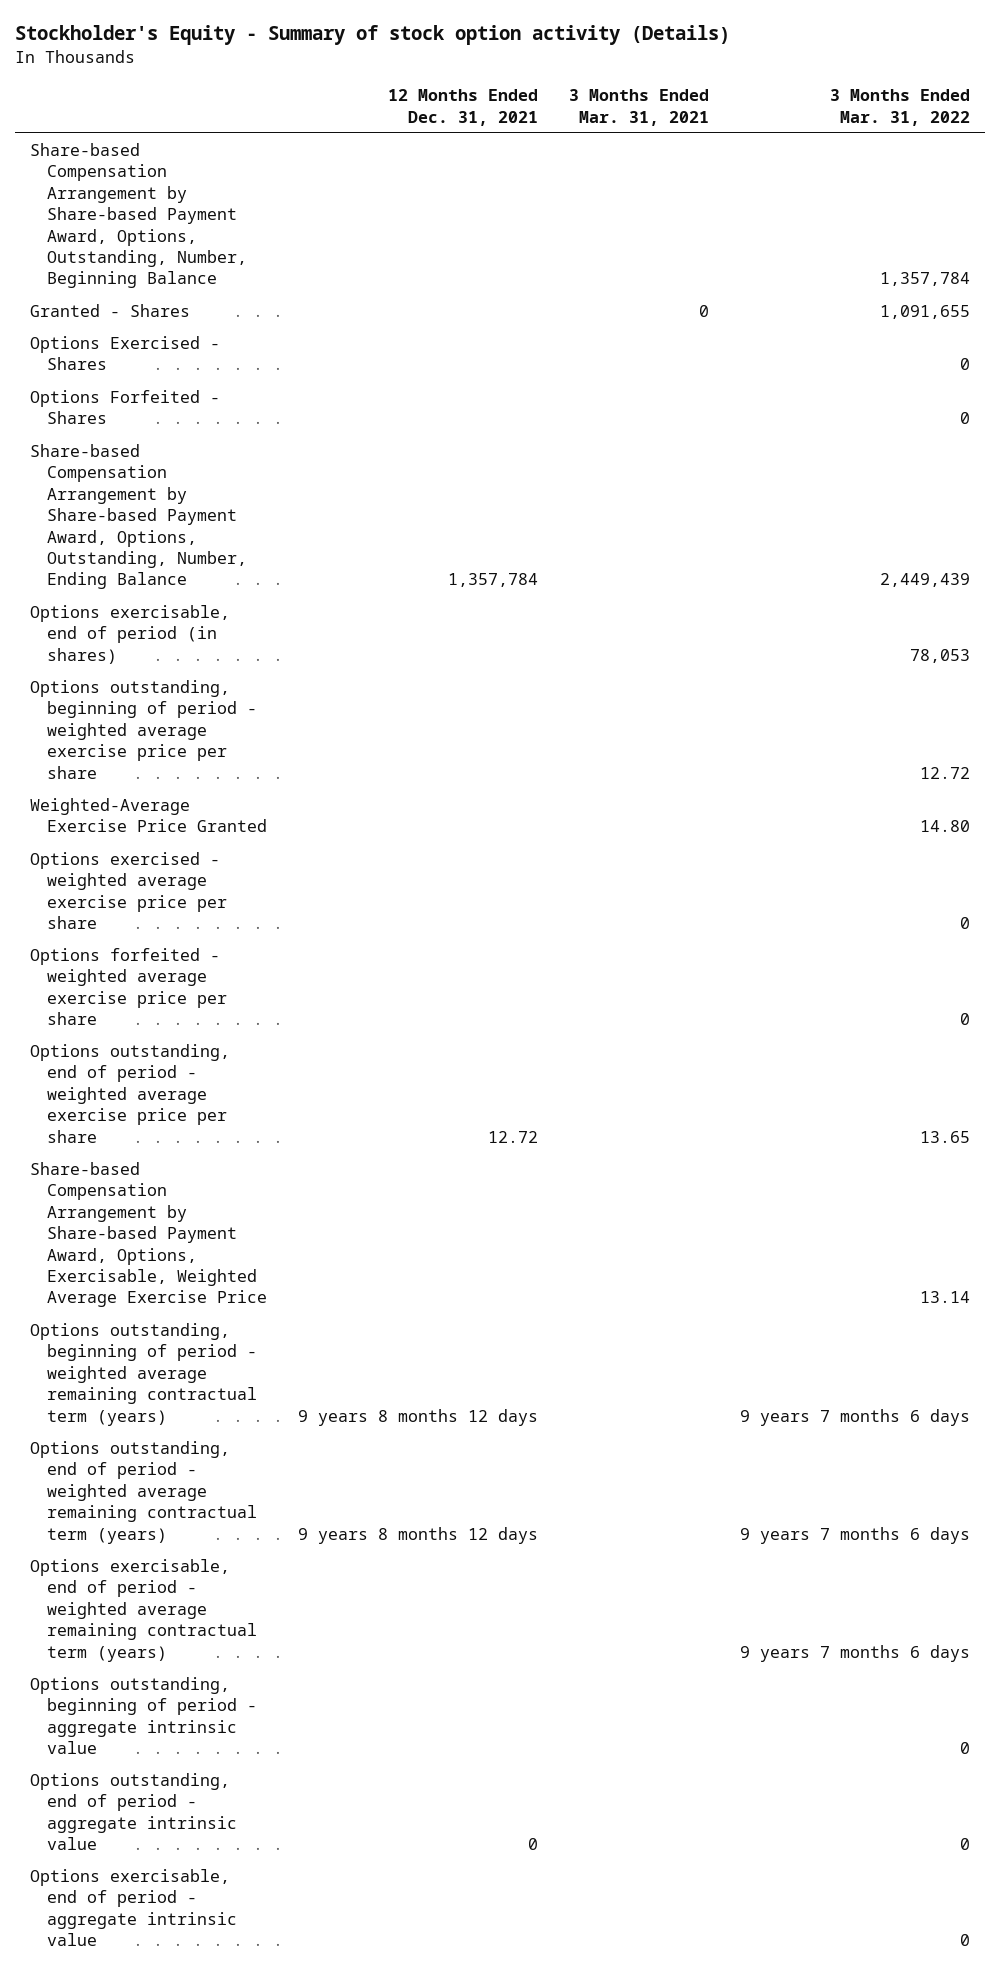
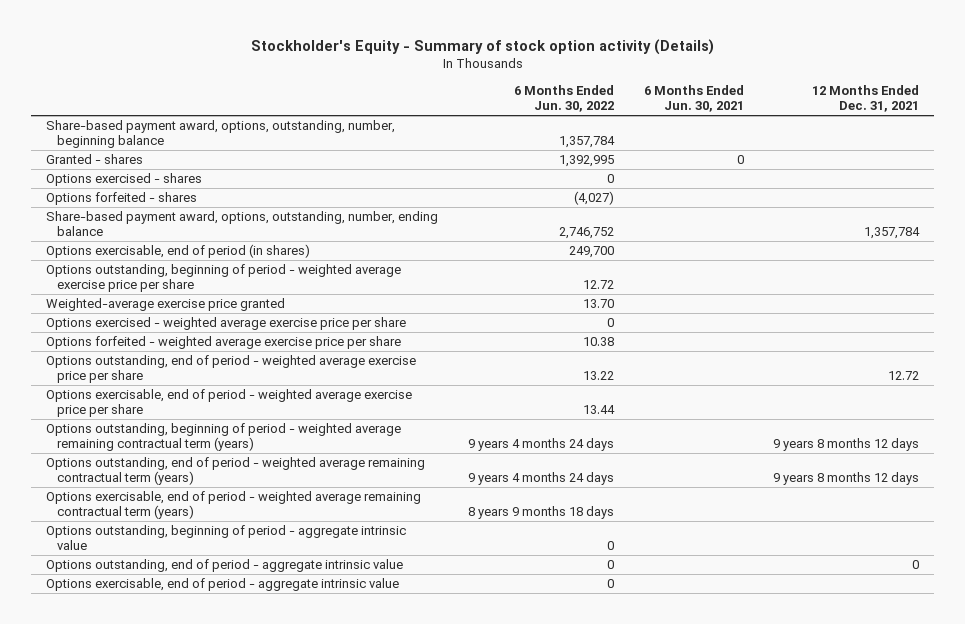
[568,89,709,126] 3 Months Ended Mar. 31, 2021 -> none
[829,89,970,126] 3 Months Ended Mar. 31, 2022 -> none
none -> [513,85,614,112] 6 Months Ended Jun. 30, 2022
none -> [643,85,744,112] 6 Months Ended Jun. 30, 2021
[29,143,248,289] Share-based Compensation Arrangement by Share-based Payment Award, Options, Outstanding, Number, Beginning Balance -> [46,120,396,148] Share-based payment award, options, outstanding, number, beginning balance
[29,304,190,318] Granted - Shares -> [46,154,144,165] Granted - shares
[29,336,220,371] Options Exercised - Shares -> [46,173,203,187] Options exercised - shares
[29,390,220,425] Options Forfeited - Shares -> [46,192,198,206] Options forfeited - shares
[29,444,248,590] Share-based Compensation Arrangement by Share-based Payment Award, Options, Outstanding, Number, Ending Balance -> [46,211,439,236] Share-based payment award, options, outstanding, number, ending balance
[29,798,268,833] Weighted-Average Exercise Price Granted -> [46,298,286,312] Weighted-average exercise price granted
[29,1162,268,1308] Share-based Compensation Arrangement by Share-based Payment Award, Options, Exercisable, Weighted Average Exercise Price -> [46,389,413,417] Options exercisable, end of period - weighted average exercise price per share

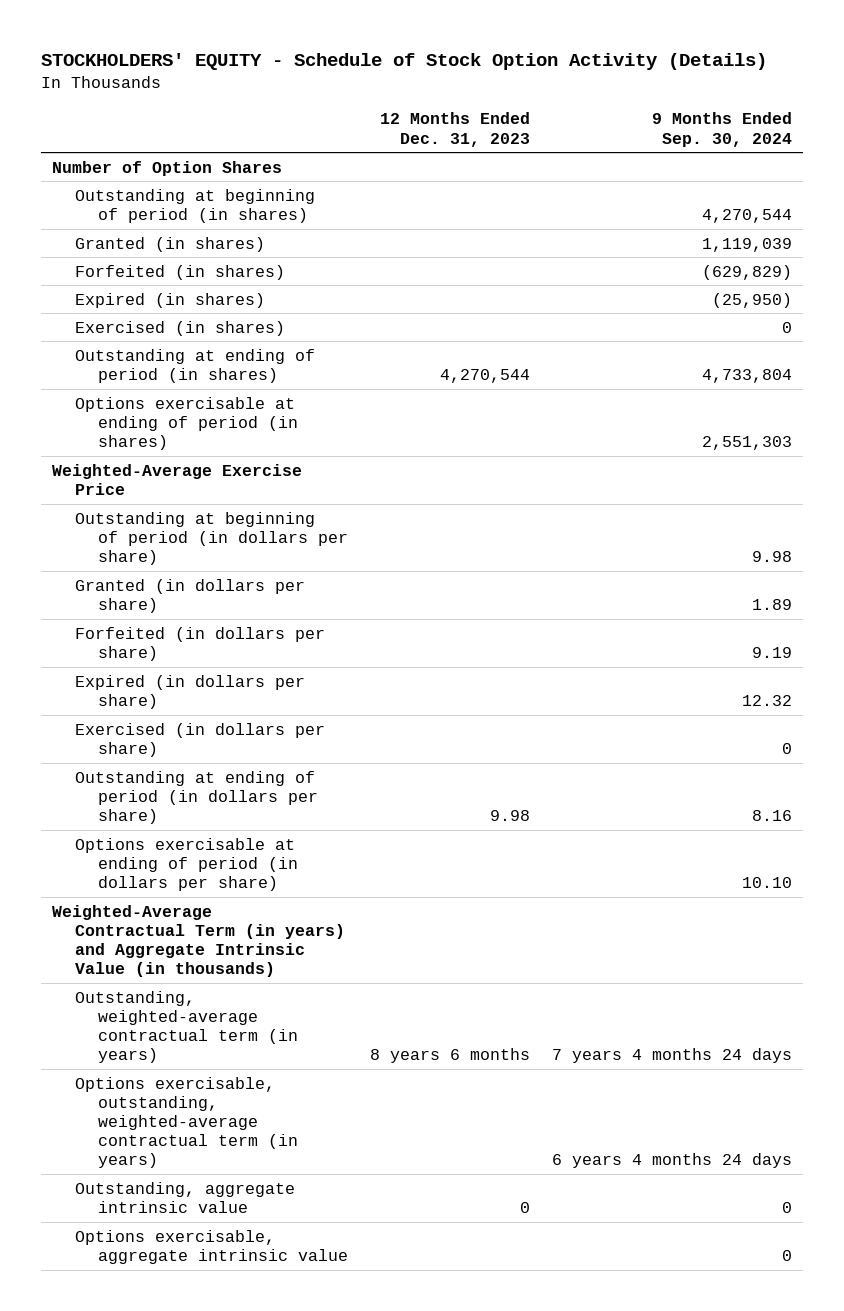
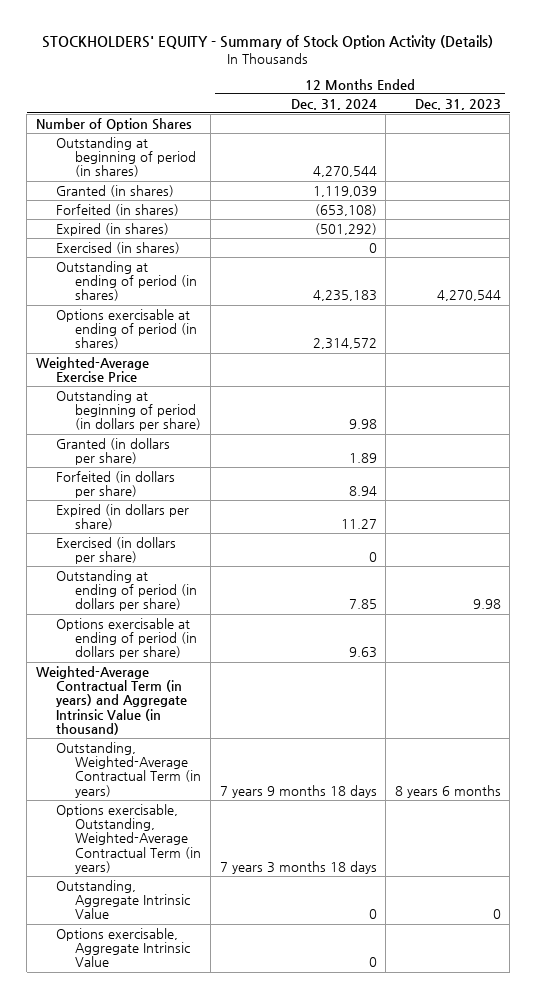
[40,53,767,71] STOCKHOLDERS' EQUITY - Schedule of Stock Option Activity (Details) -> [42,34,494,49] STOCKHOLDERS' EQUITY - Summary of Stock Option Activity (Details)
[652,112,793,147] 9 Months Ended Sep. 30, 2024 -> none
none -> [290,98,377,110] Dec. 31, 2024
[52,904,345,978] Weighted-Average Contractual Term (in years) and Aggregate Intrinsic Value (in thousands) -> [35,665,187,736] Weighted-Average Contractual Term (in years) and Aggregate Intrinsic Value (in thousand)
[74,990,298,1064] Outstanding, weighted-average contractual term (in years) -> [55,741,202,798] Outstanding, Weighted-Average Contractual Term (in years)
[74,1076,298,1169] Options exercisable, outstanding, weighted-average contractual term (in years) -> [55,803,202,875] Options exercisable, Outstanding, Weighted-Average Contractual Term (in years)
[74,1181,295,1213] Outstanding, aggregate intrinsic value -> [55,879,191,920] Outstanding, Aggregate Intrinsic Value
[74,1229,348,1264] Options exercisable, aggregate intrinsic value -> [55,927,191,968] Options exercisable, Aggregate Intrinsic Value

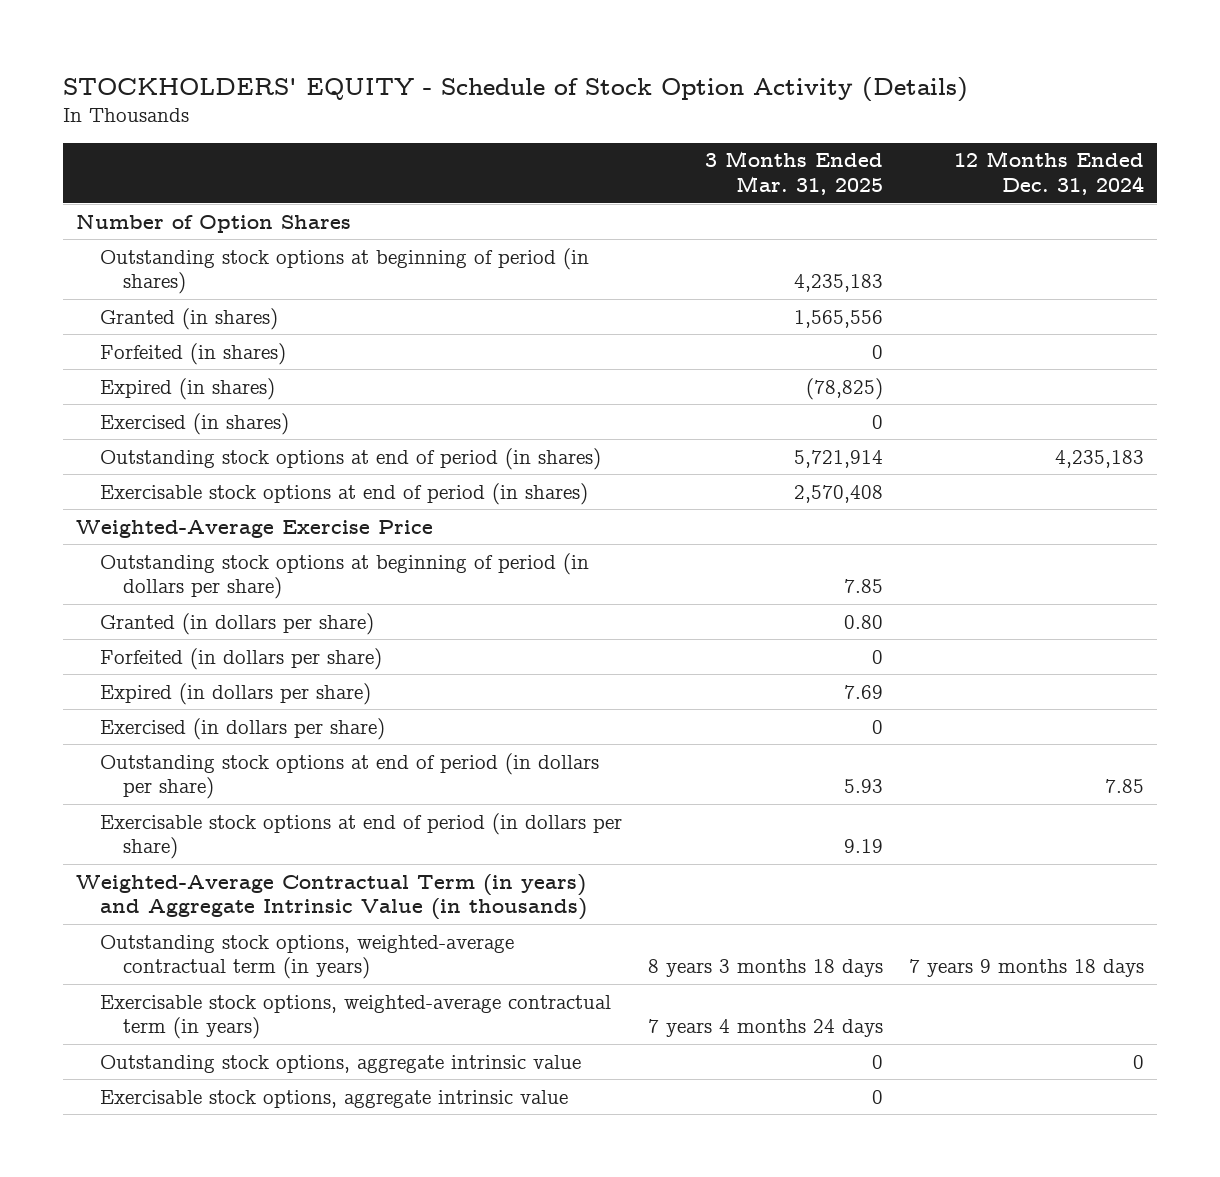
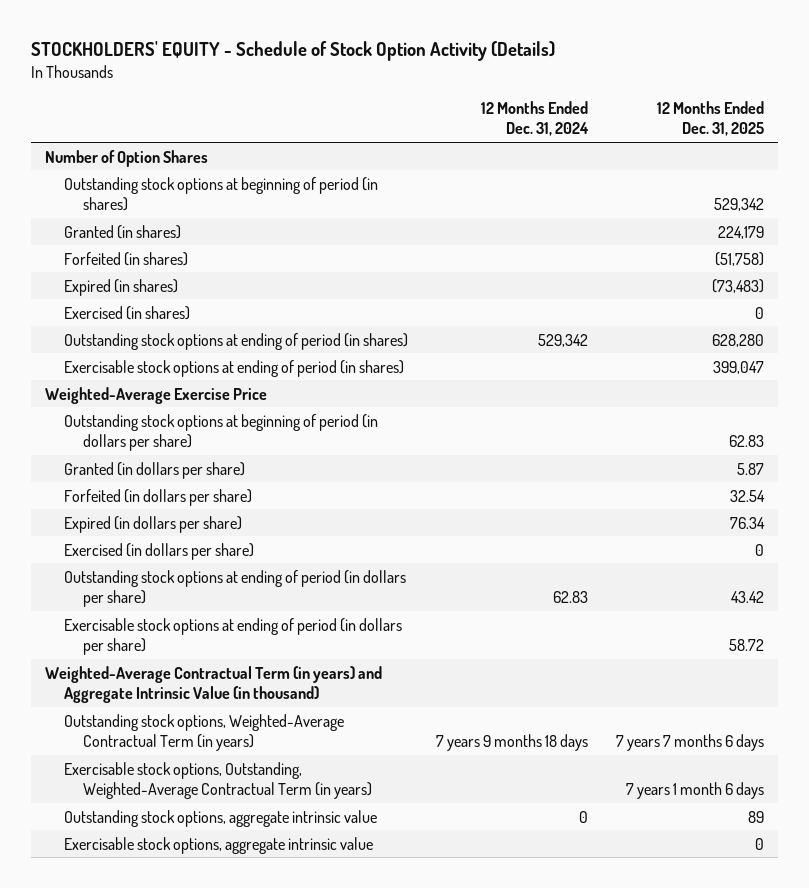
[704,151,883,196] 3 Months Ended Mar. 31, 2025 -> none
none -> [656,100,764,137] 12 Months Ended Dec. 31, 2025
[99,447,601,470] Outstanding stock options at end of period (in shares) -> [63,332,408,350] Outstanding stock options at ending of period (in shares)
[1055,449,1145,468] 4,235,183 -> [537,333,588,347] 529,342
[99,482,588,505] Exercisable stock options at end of period (in shares) -> [63,359,404,377] Exercisable stock options at ending of period (in shares)
[99,752,599,800] Outstanding stock options at end of period (in dollars per share) -> [63,569,406,608] Outstanding stock options at ending of period (in dollars per share)
[1105,779,1145,794] 7.85 -> [552,591,588,604] 62.83
[99,812,622,860] Exercisable stock options at end of period (in dollars per share) -> [63,617,402,656] Exercisable stock options at ending of period (in dollars per share)
[76,873,587,921] Weighted-Average Contractual Term (in years) and Aggregate Intrinsic Value (in thousands) -> [45,665,383,704] Weighted-Average Contractual Term (in years) and Aggregate Intrinsic Value (in thousand)
[99,934,514,980] Outstanding stock options, weighted-average contractual term (in years) -> [63,713,344,752] Outstanding stock options, Weighted-Average Contractual Term (in years)
[99,994,611,1040] Exercisable stock options, weighted-average contractual term (in years) -> [63,761,372,800] Exercisable stock options, Outstanding, Weighted-Average Contractual Term (in years)

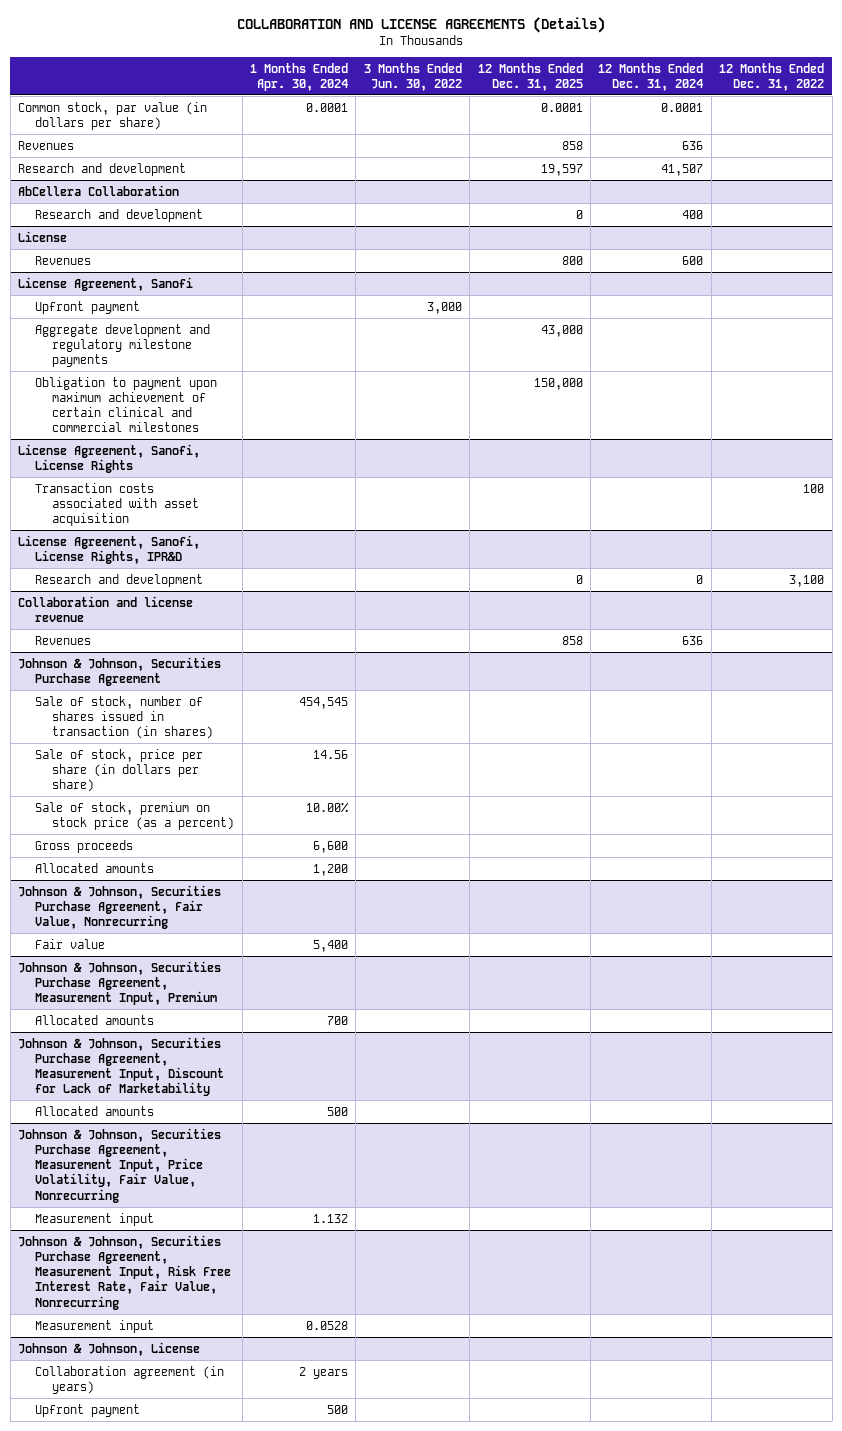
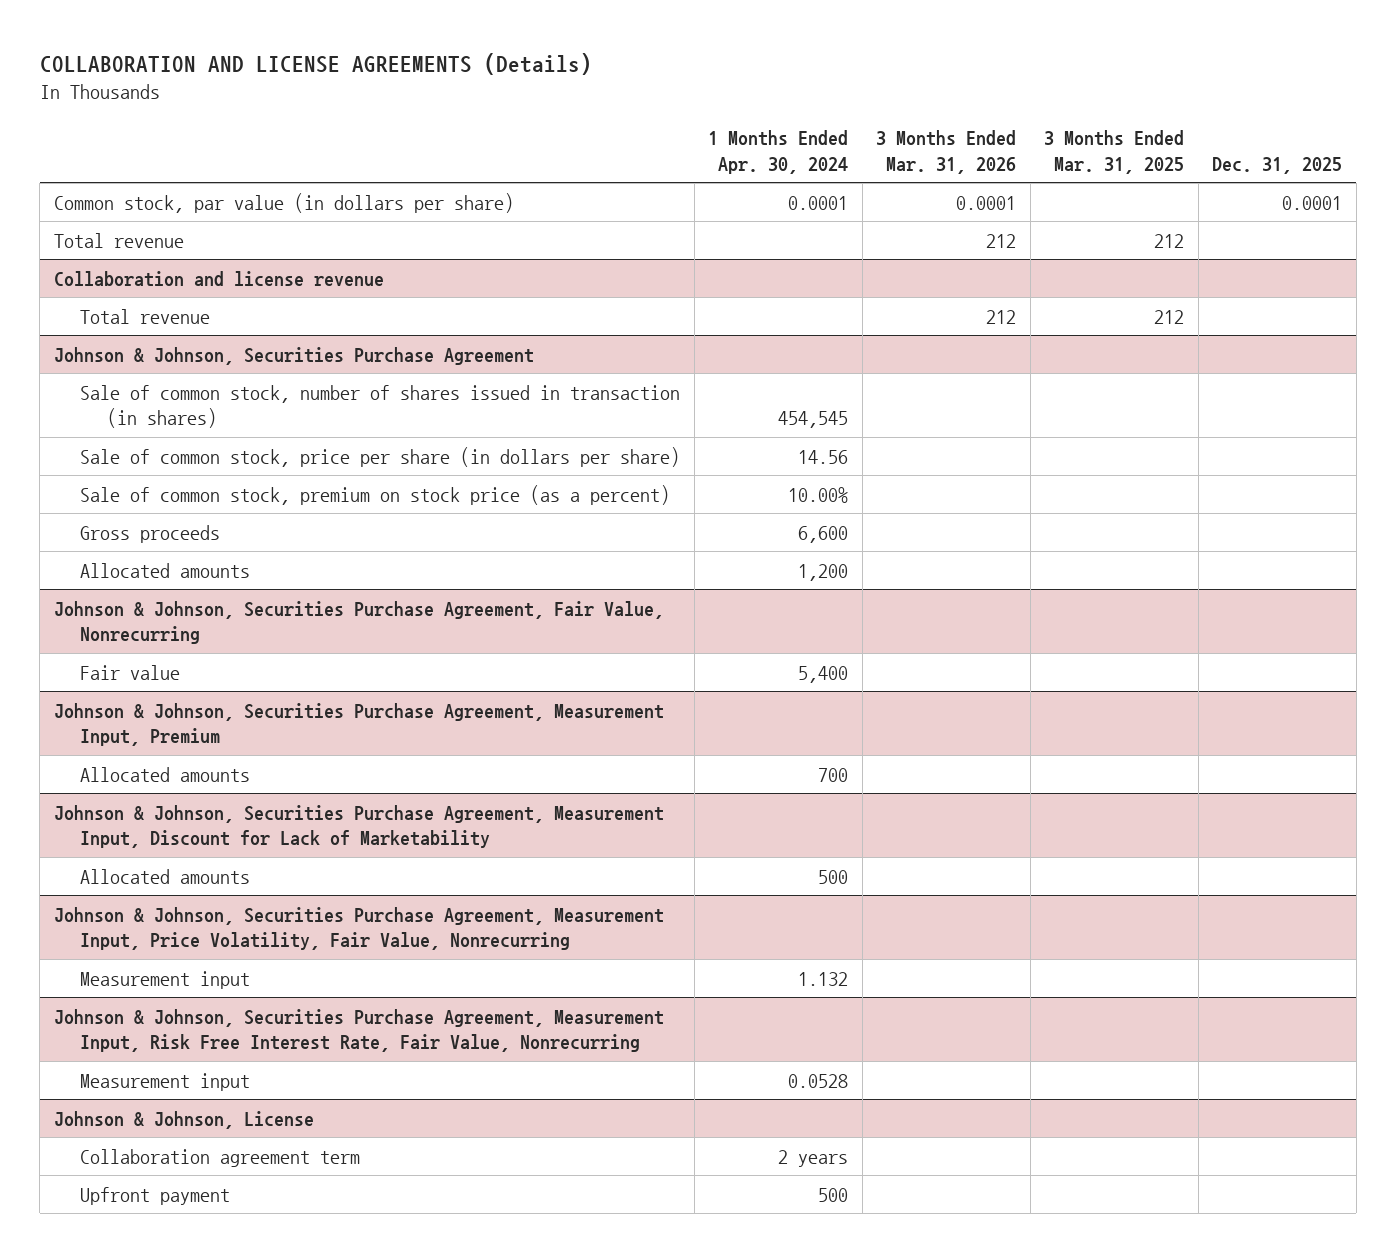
[363,62,462,91] 3 Months Ended Jun. 30, 2022 -> none
[477,62,583,91] 12 Months Ended Dec. 31, 2025 -> none
[598,62,704,91] 12 Months Ended Dec. 31, 2024 -> none
[719,62,825,91] 12 Months Ended Dec. 31, 2022 -> none
none -> [876,129,1017,174] 3 Months Ended Mar. 31, 2026
none -> [1044,129,1185,174] 3 Months Ended Mar. 31, 2025
none -> [1212,156,1343,174] Dec. 31, 2025
[18,162,187,176] Research and development -> none
[18,184,180,196] AbCellera Collaboration -> none
[35,208,204,222] Research and development -> none
[18,230,68,242] License -> none
[35,255,92,265] Revenues -> none
[18,276,194,291] License Agreement, Sanofi -> none
[35,300,141,314] Upfront payment -> none
[35,323,211,368] Aggregate development and regulatory milestone payments -> none
[35,376,218,433] Obligation to payment upon maximum achievement of certain clinical and commercial milestones -> none
[18,443,201,473] License Agreement, Sanofi, License Rights -> none
[35,482,200,527] Transaction costs associated with asset acquisition -> none
[18,534,201,564] License Agreement, Sanofi, License Rights, IPR&D -> none
[35,573,204,587] Research and development -> none
[18,140,75,150] Revenues -> [53,232,184,248] Total revenue
[35,635,92,645] Revenues -> [80,308,211,324] Total revenue
[35,695,214,740] Sale of stock, number of shares issued in transaction (in shares) -> [80,384,681,429] Sale of common stock, number of shares issued in transaction (in shares)
[35,748,204,793] Sale of stock, price per share (in dollars per share) -> [80,446,681,467] Sale of common stock, price per share (in dollars per share)
[35,801,235,830] Sale of stock, premium on stock price (as a percent) -> [80,484,671,505] Sale of common stock, premium on stock price (as a percent)
[35,1365,225,1394] Collaboration agreement (in years) -> [80,1148,361,1167] Collaboration agreement term

